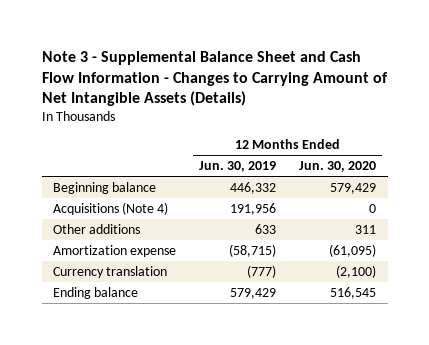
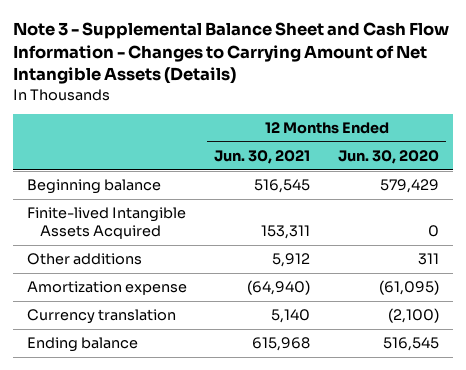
[199,161,277,173] Jun. 30, 2019 -> none
none -> [214,150,311,165] Jun. 30, 2021
[53,201,169,215] Acquisitions (Note 4) -> [26,207,186,240] Finite-lived Intangible Assets Acquired

